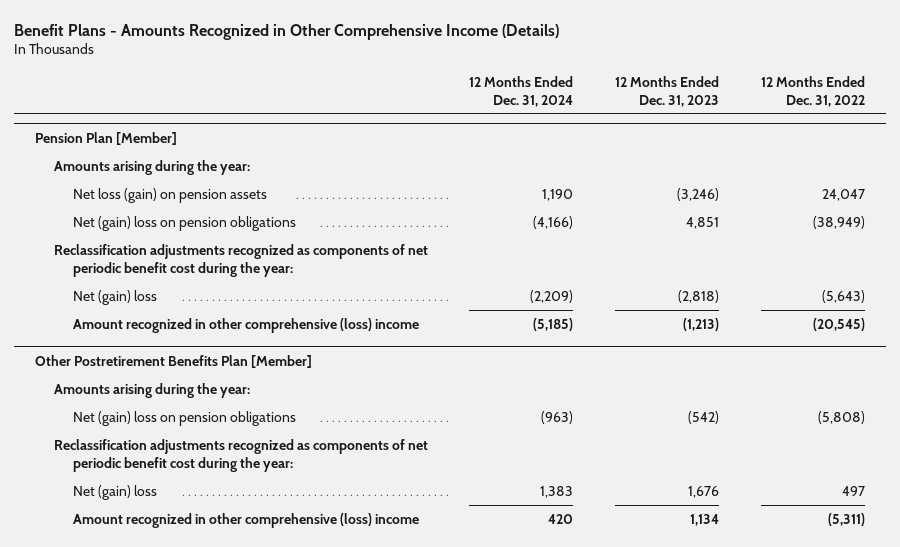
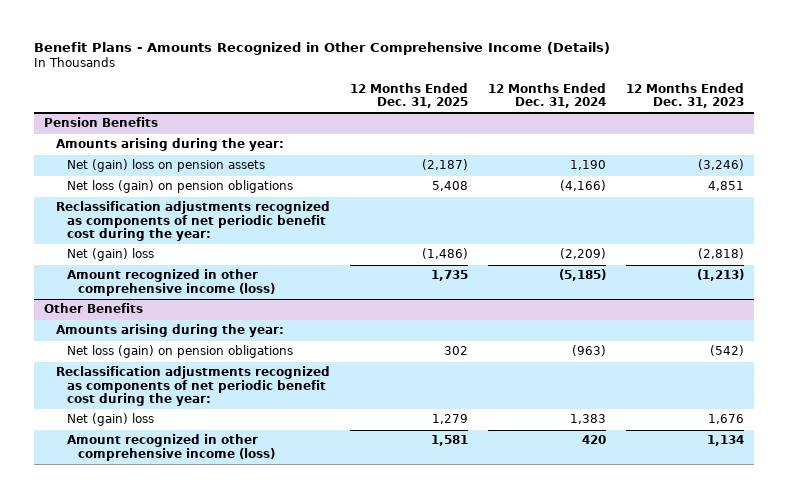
[760,76,865,107] 12 Months Ended Dec. 31, 2022 -> none
none -> [349,82,468,108] 12 Months Ended Dec. 31, 2025
[34,131,177,145] Pension Plan [Member] -> [44,117,159,128] Pension Benefits
[72,187,267,203] Net loss (gain) on pension assets -> [66,159,265,173] Net (gain) loss on pension assets
[72,215,296,231] Net (gain) loss on pension obligations -> [66,180,293,194] Net loss (gain) on pension obligations
[72,317,419,333] Amount recognized in other comprehensive (loss) income -> [66,269,275,296] Amount recognized in other comprehensive income (loss)
[34,354,312,368] Other Postretirement Benefits Plan [Member] -> [44,303,144,314] Other Benefits
[72,410,296,426] Net (gain) loss on pension obligations -> [66,345,293,359] Net loss (gain) on pension obligations
[72,512,419,528] Amount recognized in other comprehensive (loss) income -> [66,434,275,461] Amount recognized in other comprehensive income (loss)

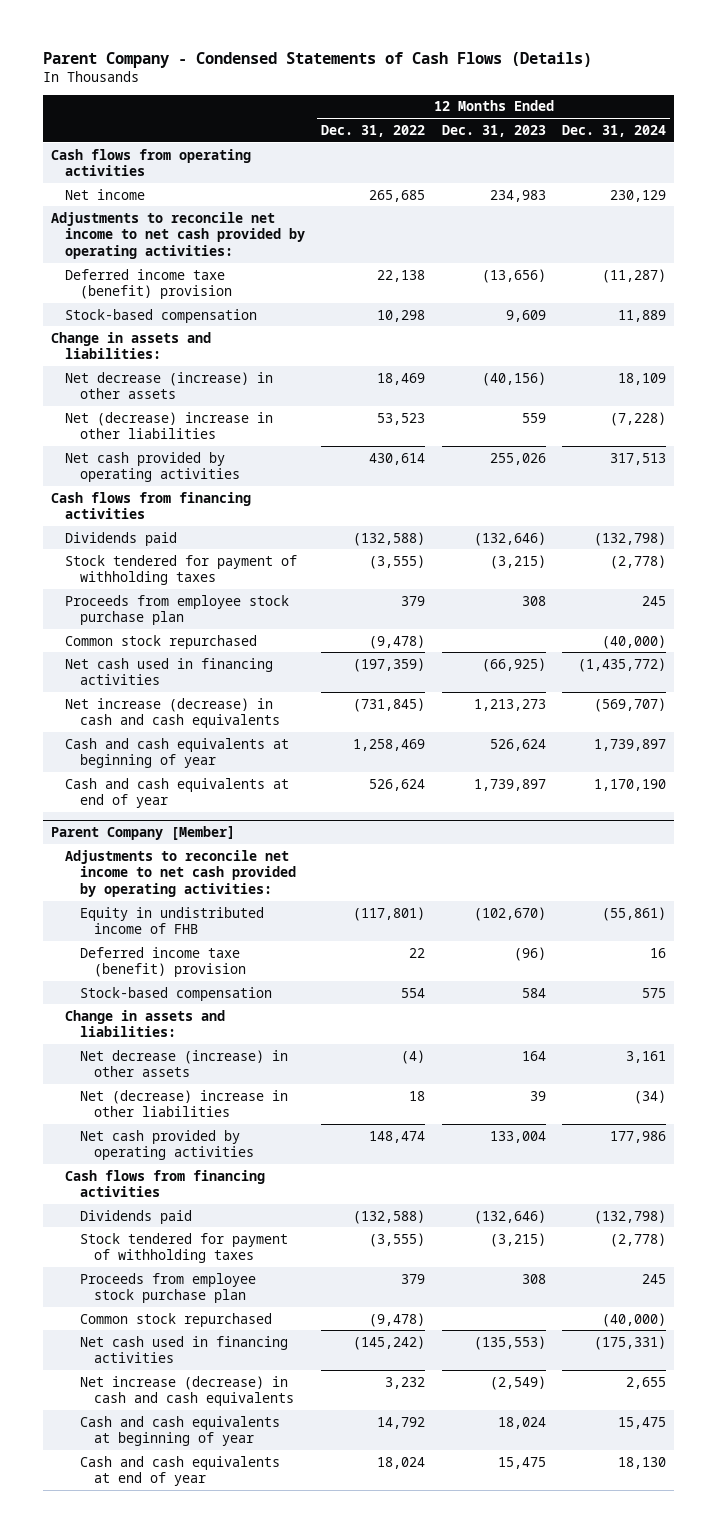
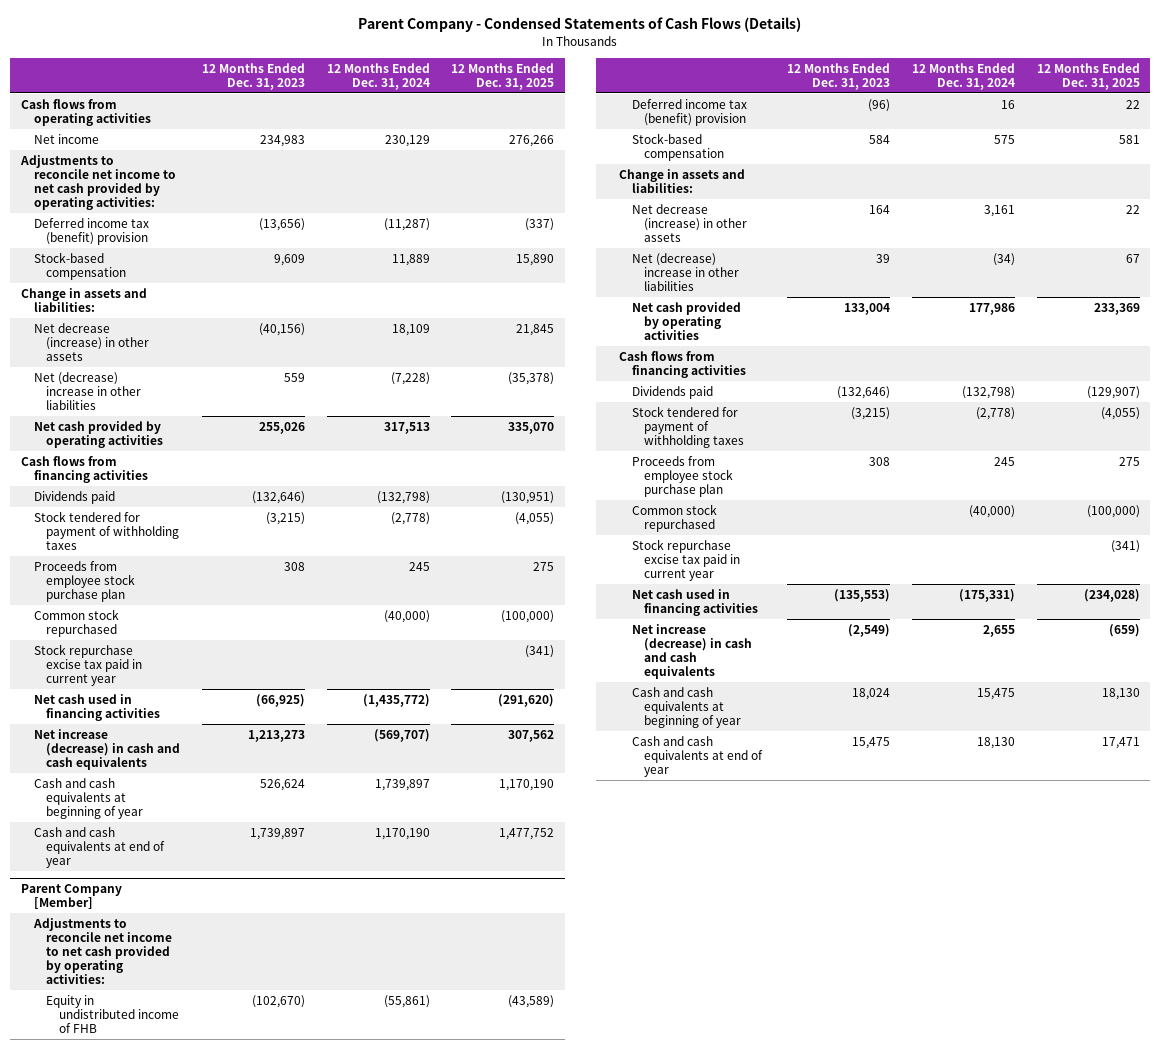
[321,124,426,137] Dec. 31, 2022 -> none
none -> [451,62,555,90] 12 Months Ended Dec. 31, 2025
[65,268,232,300] Deferred income taxe (benefit) provision -> [33,217,149,245] Deferred income tax (benefit) provision
none -> [33,643,143,686] Stock repurchase excise tax paid in current year
[79,946,246,978] Deferred income taxe (benefit) provision -> [631,98,747,126] Deferred income tax (benefit) provision
none -> [631,538,741,581] Stock repurchase excise tax paid in current year

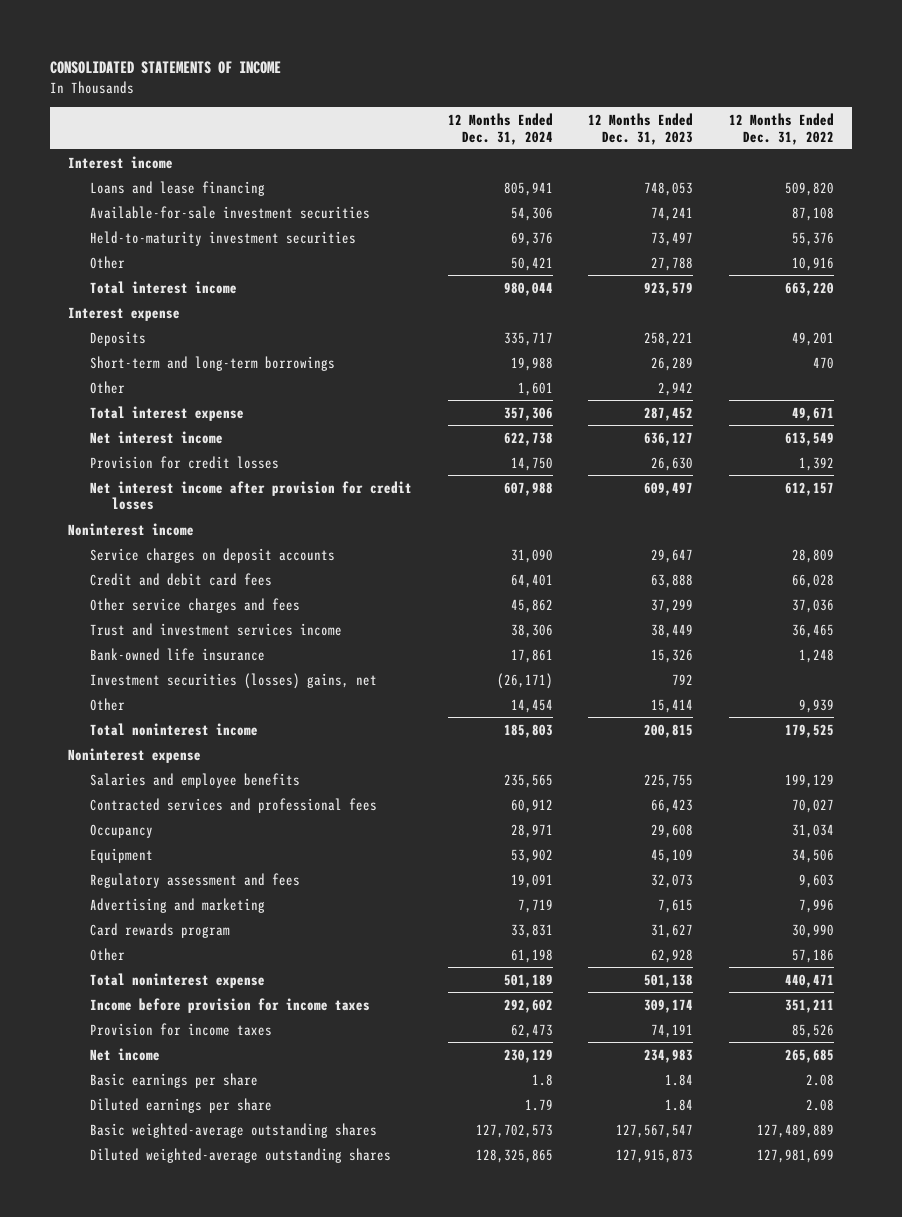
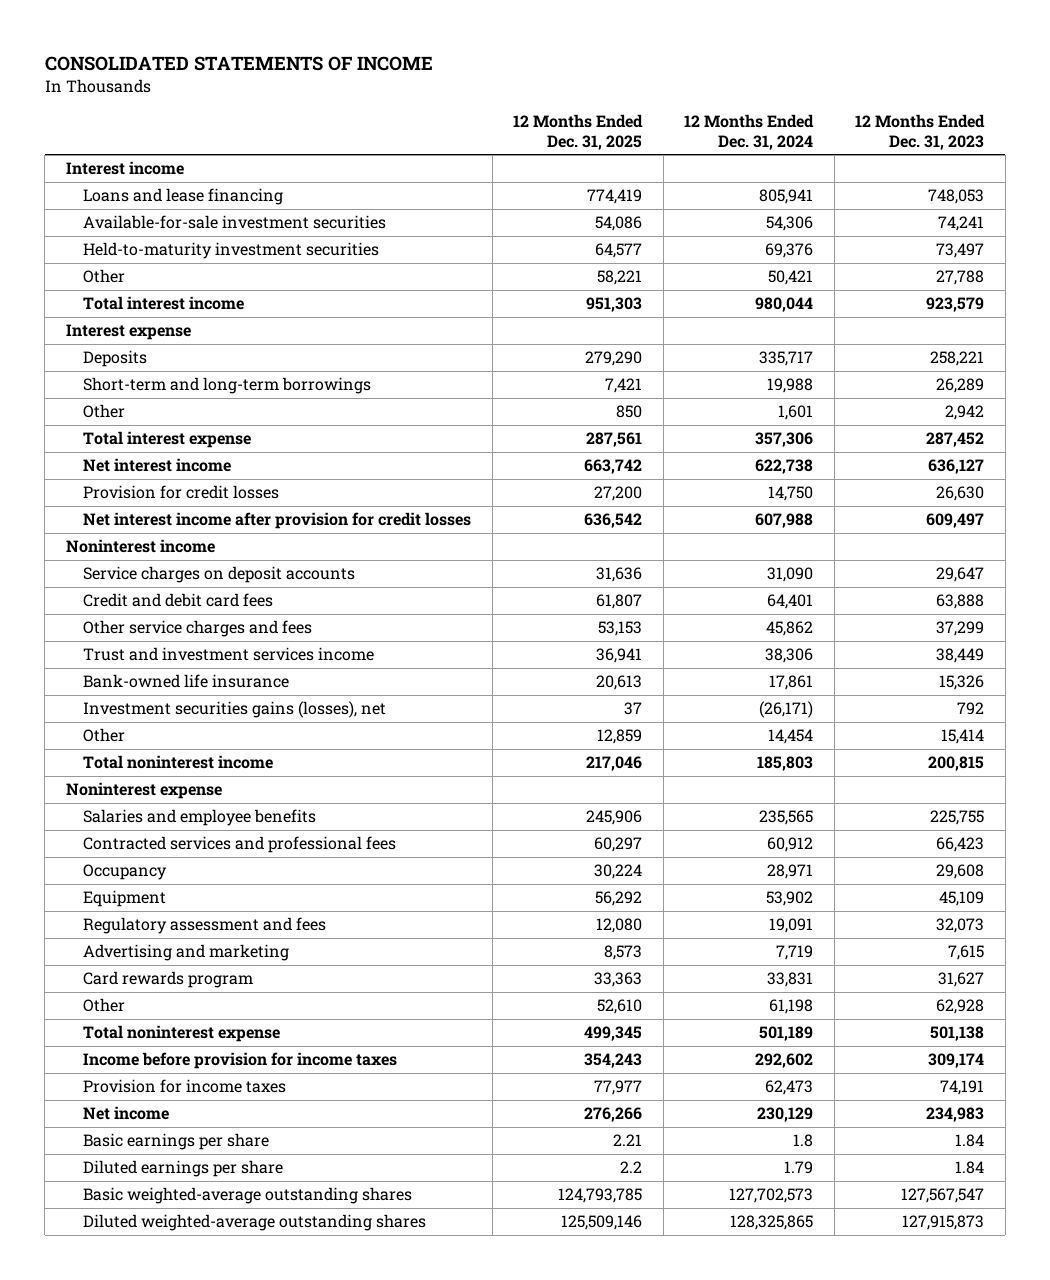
[728,112,834,145] 12 Months Ended Dec. 31, 2022 -> none
none -> [513,114,644,150] 12 Months Ended Dec. 31, 2025
[90,672,378,689] Investment securities (losses) gains, net -> [83,701,387,719] Investment securities gains (losses), net

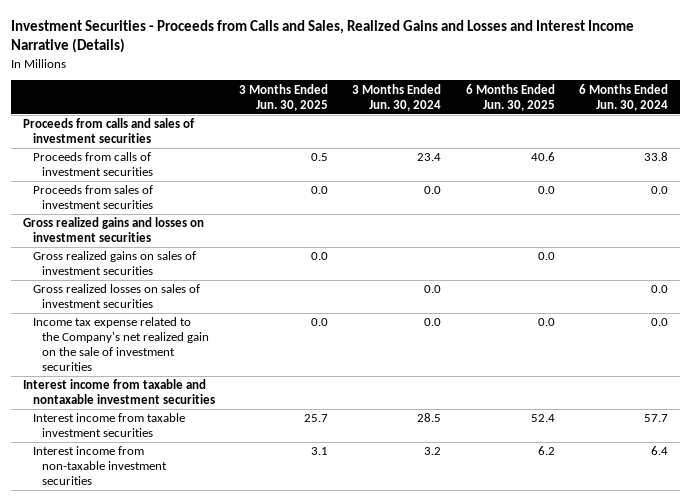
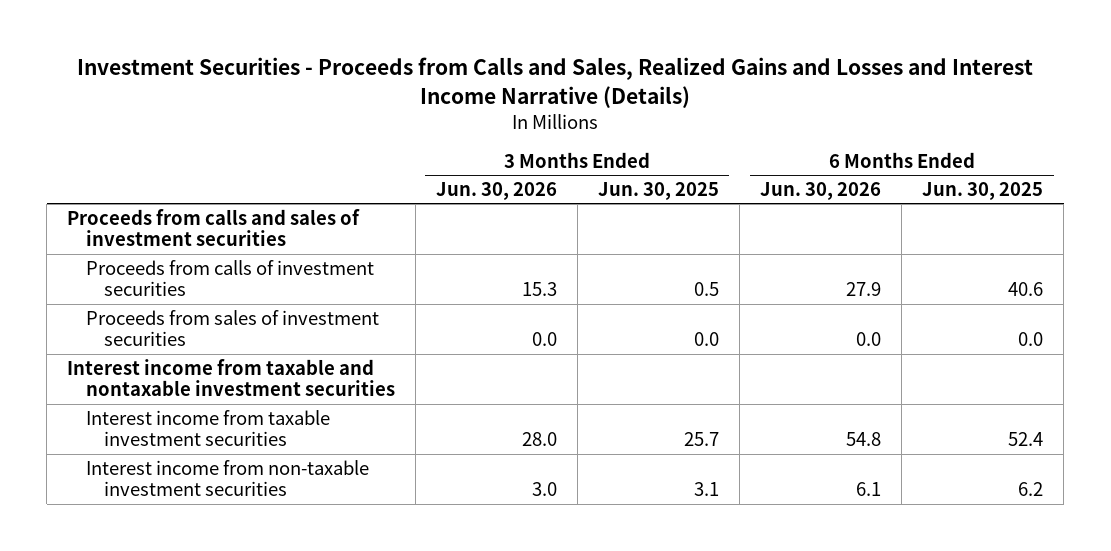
[352,83,442,111] 3 Months Ended Jun. 30, 2024 -> none
[578,83,668,111] 6 Months Ended Jun. 30, 2024 -> none
none -> [435,182,557,201] Jun. 30, 2026
none -> [760,182,882,201] Jun. 30, 2026
[23,217,205,243] Gross realized gains and losses on investment securities -> none
[32,251,196,276] Gross realized gains on sales of investment securities -> none
[32,284,200,309] Gross realized losses on sales of investment securities -> none
[32,317,210,372] Income tax expense related to the Company's net realized gain on the sale of investment securities -> none

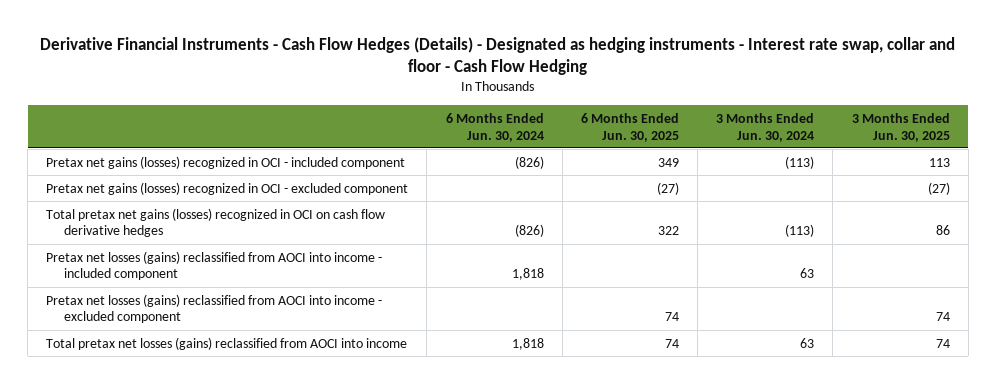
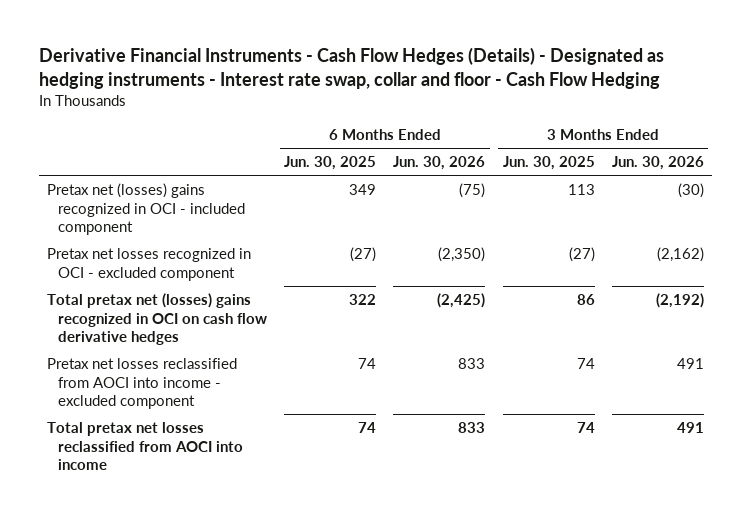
[445,112,544,142] 6 Months Ended Jun. 30, 2024 -> none
[716,112,815,142] 3 Months Ended Jun. 30, 2024 -> none
none -> [393,156,486,171] Jun. 30, 2026
none -> [611,156,704,171] Jun. 30, 2026
[46,250,383,281] Pretax net losses (gains) reclassified from AOCI into income - included component -> none
[46,155,406,169] Pretax net gains (losses) recognized in OCI - included component -> [47,182,246,236] Pretax net (losses) gains recognized in OCI - included component
[46,181,409,195] Pretax net gains (losses) recognized in OCI - excluded component -> [47,247,252,281] Pretax net losses recognized in OCI - excluded component
[46,207,386,238] Total pretax net gains (losses) recognized in OCI on cash flow derivative hedges -> [47,292,268,346] Total pretax net (losses) gains recognized in OCI on cash flow derivative hedges
[46,293,383,324] Pretax net losses (gains) reclassified from AOCI into income - excluded component -> [47,357,238,410] Pretax net losses reclassified from AOCI into income - excluded component
[46,336,408,350] Total pretax net losses (gains) reclassified from AOCI into income -> [47,421,244,471] Total pretax net losses reclassified from AOCI into income

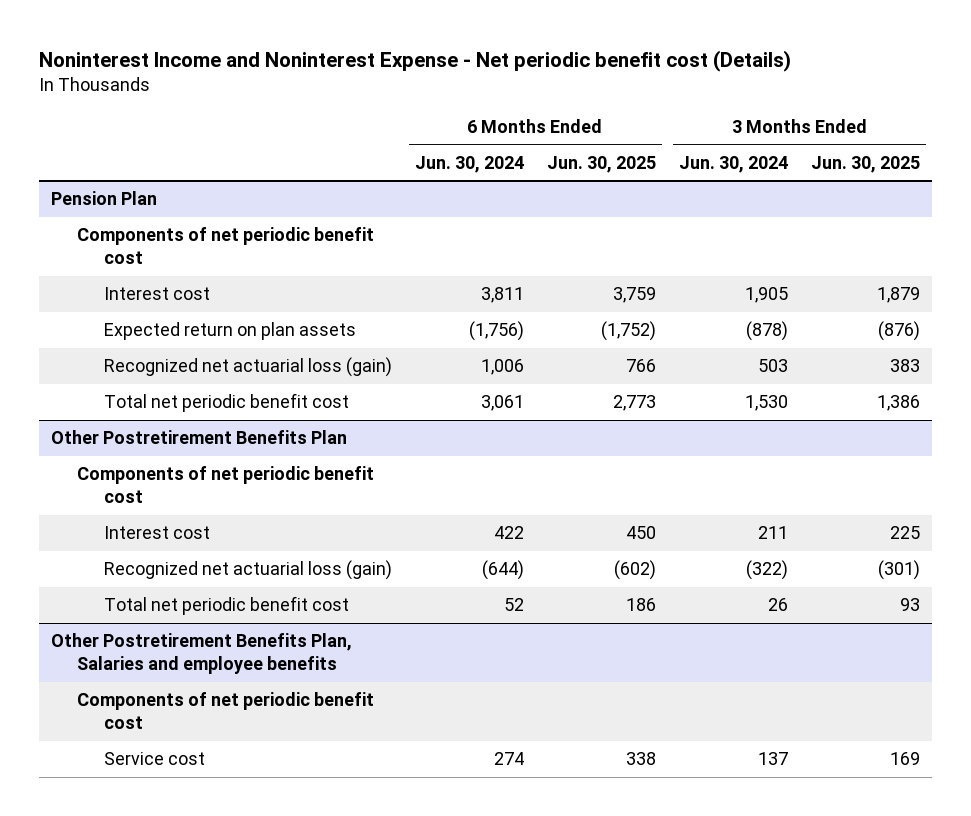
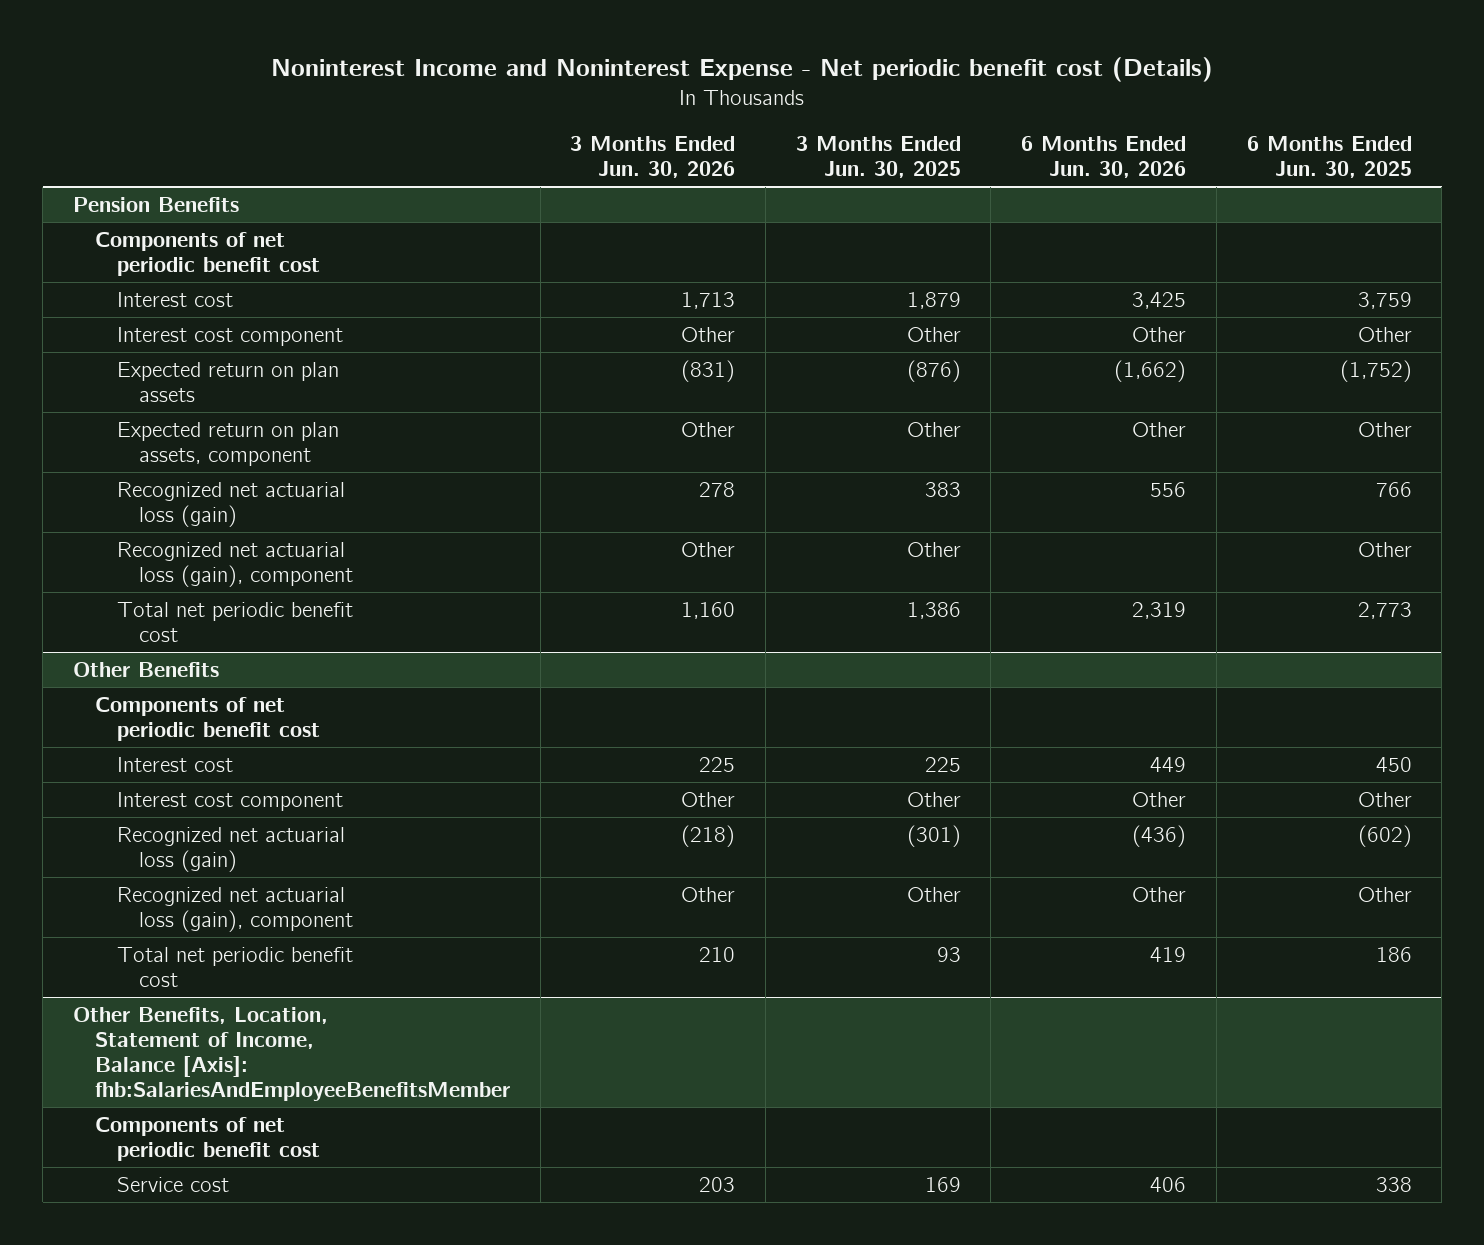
[414,155,524,173] Jun. 30, 2024 -> none
[679,155,789,173] Jun. 30, 2024 -> none
none -> [570,135,736,179] 3 Months Ended Jun. 30, 2026
none -> [1021,135,1187,179] 6 Months Ended Jun. 30, 2026
[50,191,157,206] Pension Plan -> [72,196,239,212] Pension Benefits
none -> [117,326,344,346] Interest cost component
none -> [117,421,340,466] Expected return on plan assets, component
none -> [117,541,354,587] Recognized net actuarial loss (gain), component
[50,430,347,445] Other Postretirement Benefits Plan -> [72,661,219,677] Other Benefits
none -> [117,791,344,811] Interest cost component
none -> [117,886,354,932] Recognized net actuarial loss (gain), component
[50,633,352,675] Other Postretirement Benefits Plan, Salaries and employee benefits -> none
none -> [72,1006,511,1102] Other Benefits, Location, Statement of Income, Balance [Axis]: fhb:SalariesAndEmployeeBenefitsMember

